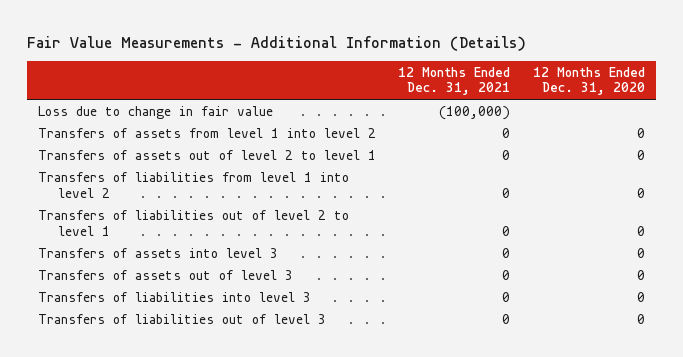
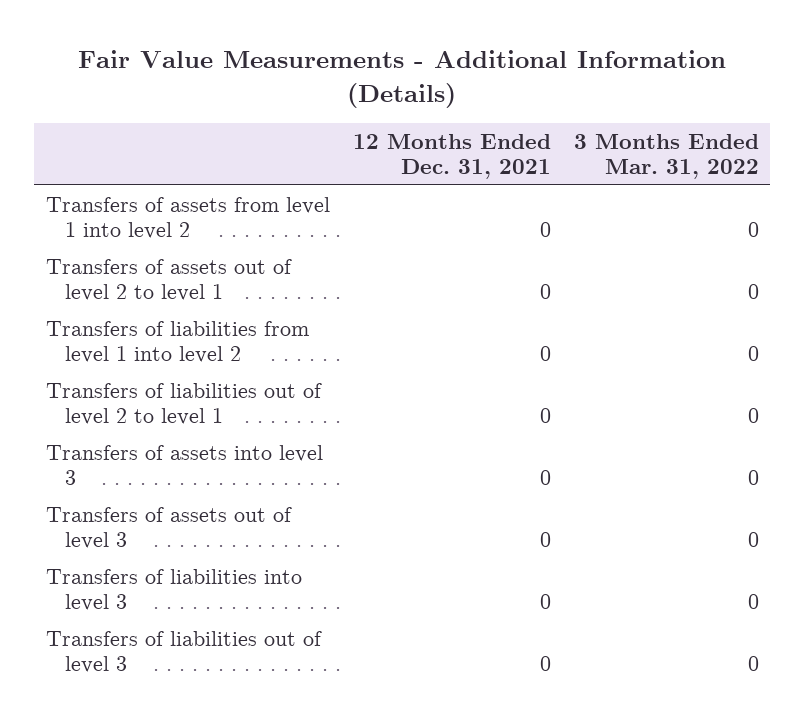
[532,66,645,96] 12 Months Ended Dec. 31, 2020 -> none
none -> [573,134,759,180] 3 Months Ended Mar. 31, 2022
[38,105,274,119] Loss due to change in fair value -> none

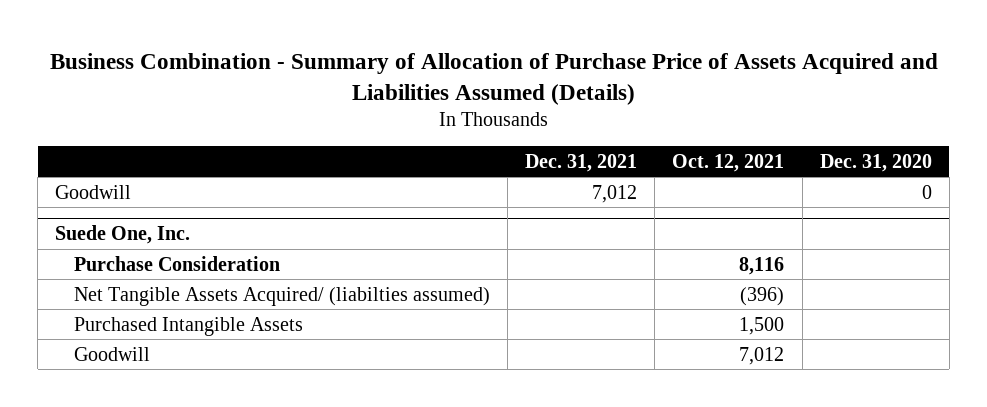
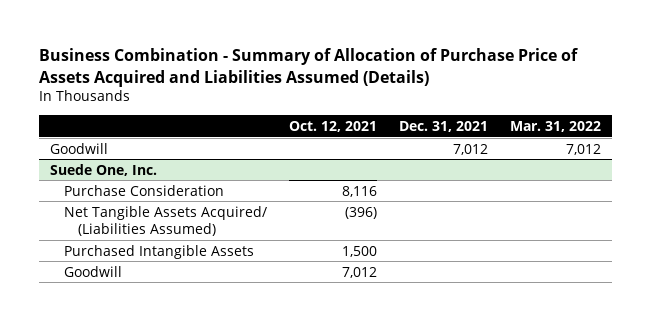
[819,153,932,172] Dec. 31, 2020 -> none
none -> [510,121,602,133] Mar. 31, 2022
[74,286,491,306] Net Tangible Assets Acquired/ (liabilties assumed) -> [64,205,268,237] Net Tangible Assets Acquired/ (Liabilities Assumed)

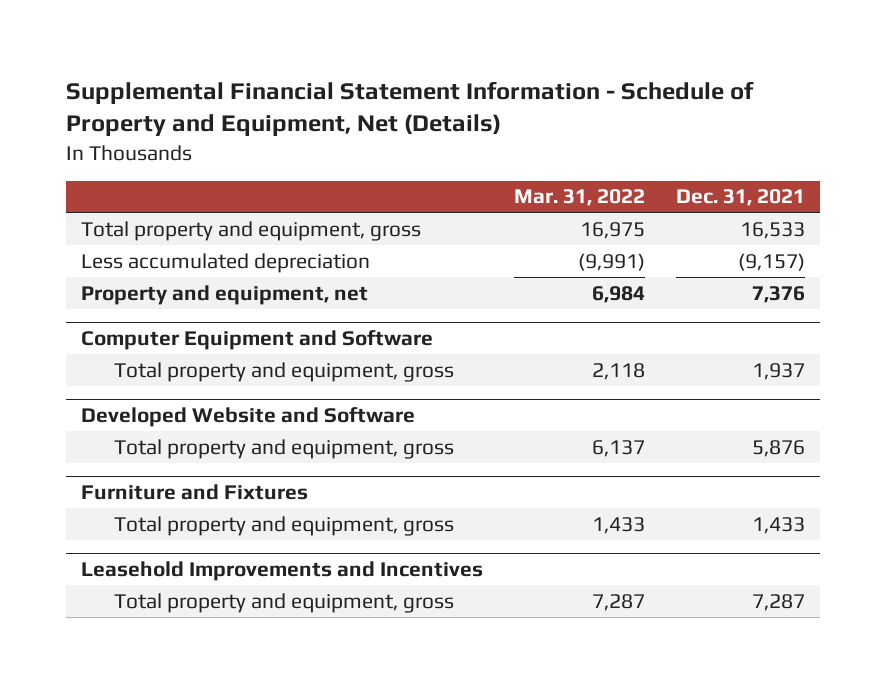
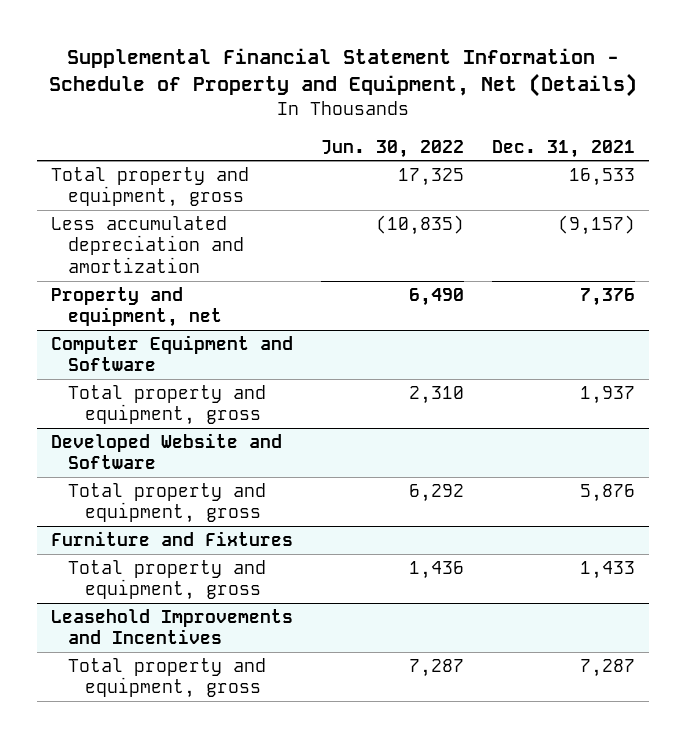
[514,189,646,207] Mar. 31, 2022 -> none
none -> [320,139,464,158] Jun. 30, 2022
[81,252,371,273] Less accumulated depreciation -> [50,215,244,273] Less accumulated depreciation and amortization

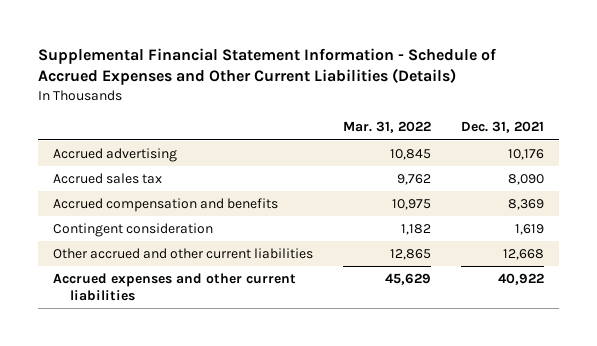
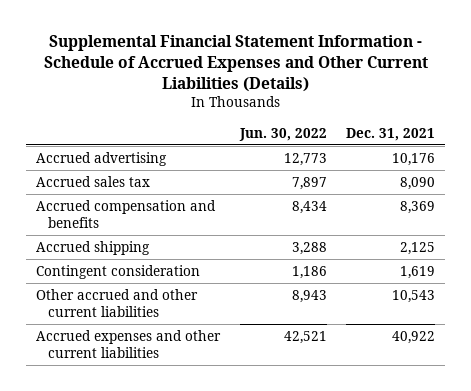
[342,121,431,134] Mar. 31, 2022 -> none
none -> [238,127,327,141] Jun. 30, 2022
none -> [35,240,150,255] Accrued shipping
[502,249,544,261] 12,668 -> [392,289,436,303] 10,543

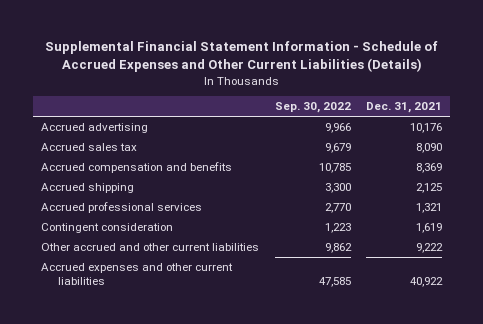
[238,127,327,141] Jun. 30, 2022 -> none
none -> [274,102,351,114] Sep. 30, 2022
none -> [41,202,203,214] Accrued professional services
[392,289,436,303] 10,543 -> [416,243,444,254] 9,222

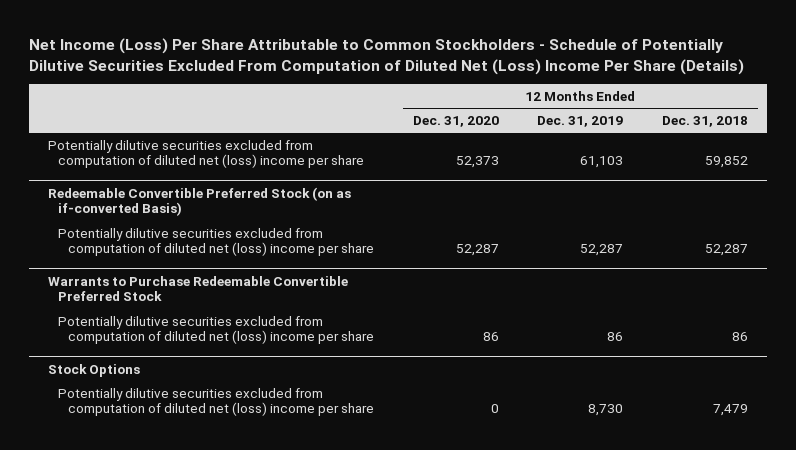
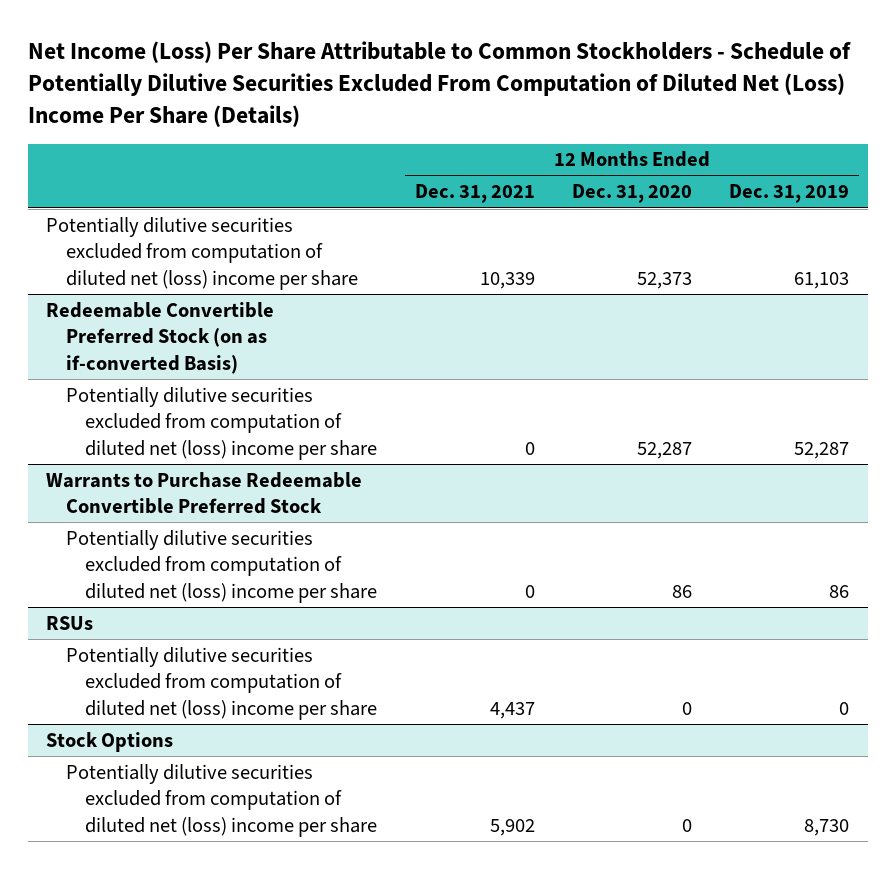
[661,116,748,128] Dec. 31, 2018 -> none
none -> [414,184,535,204] Dec. 31, 2021
none -> [46,615,94,630] RSUs
none -> [65,646,378,720] Potentially dilutive securities excluded from computation of diluted net (loss) income per share

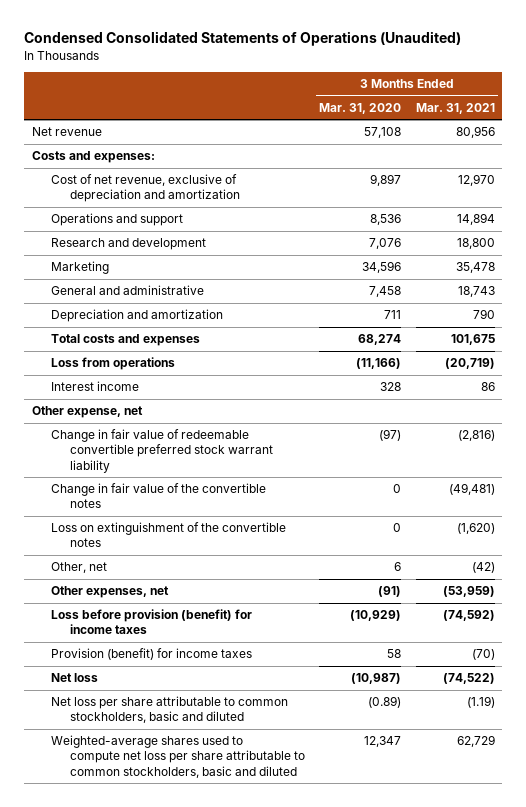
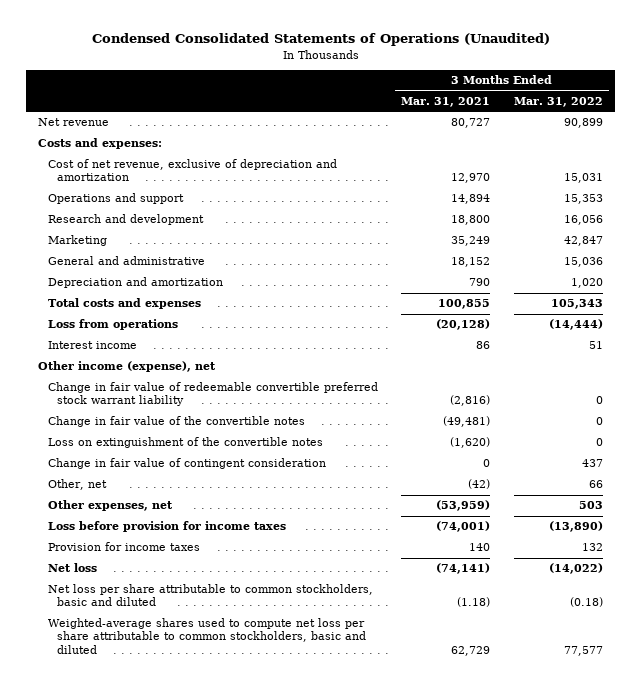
[319,102,402,114] Mar. 31, 2020 -> none
none -> [514,96,604,107] Mar. 31, 2022
[455,126,495,139] 80,956 -> [451,118,491,129] 80,727
[455,262,495,274] 35,478 -> [451,236,491,247] 35,249
[457,286,495,298] 18,743 -> [451,257,491,268] 18,152
[450,334,495,346] 101,675 -> [438,299,491,310] 100,855
[444,358,495,370] (20,719) -> [436,319,491,331] (20,128)
[31,406,143,419] Other expense, net -> [38,361,217,373] Other income (expense), net
none -> [47,458,326,470] Change in fair value of contingent consideration
[50,609,252,635] Loss before provision (benefit) for income taxes -> [47,521,286,533] Loss before provision for income taxes
[442,610,495,622] (74,592) -> [436,521,491,533] (74,001)
[50,648,252,661] Provision (benefit) for income taxes -> [47,542,200,552] Provision for income taxes
[471,649,495,661] (70) -> [469,543,491,552] 140
[442,673,495,685] (74,522) -> [436,563,491,575] (74,141)
[466,696,495,709] (1.19) -> [457,597,491,608] (1.18)

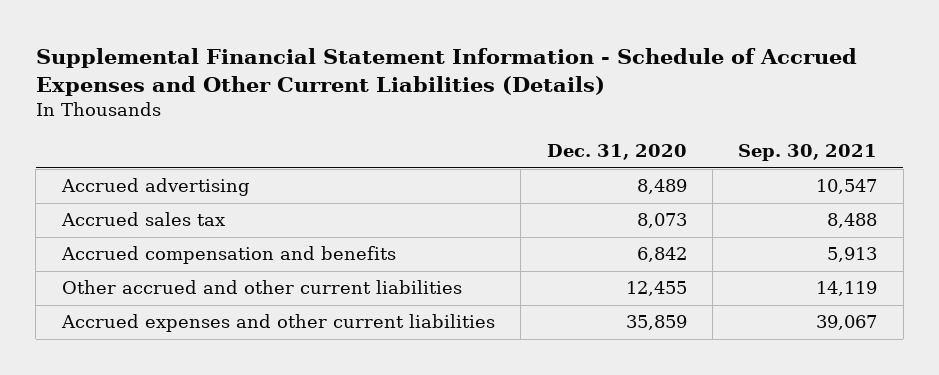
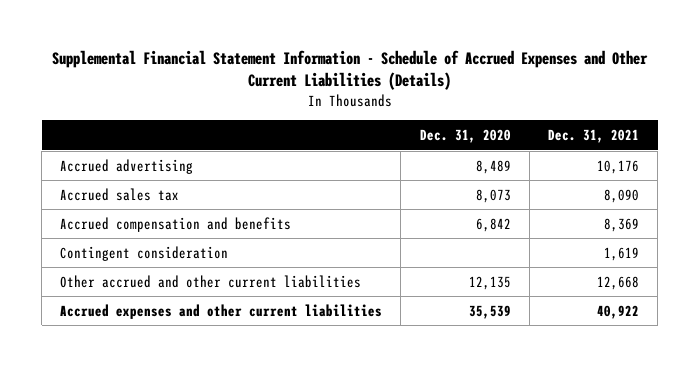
[738,144,878,162] Sep. 30, 2021 -> none
none -> [548,129,640,144] Dec. 31, 2021
none -> [60,245,229,261] Contingent consideration
[625,281,687,297] 12,455 -> [468,275,511,290] 12,135
[625,315,687,331] 35,859 -> [468,304,511,319] 35,539

